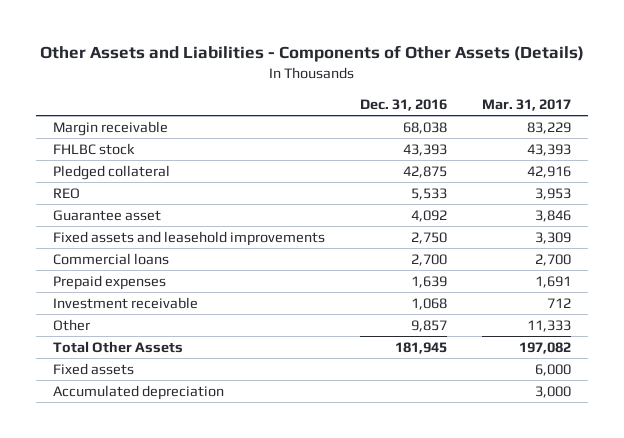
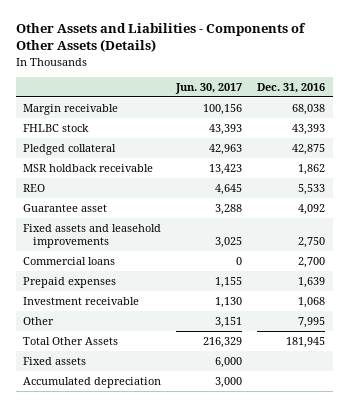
[481,98,571,111] Mar. 31, 2017 -> none
none -> [175,82,243,94] Jun. 30, 2017
none -> [23,163,154,172] MSR holdback receivable
[410,319,447,332] 9,857 -> [298,316,326,328] 7,995

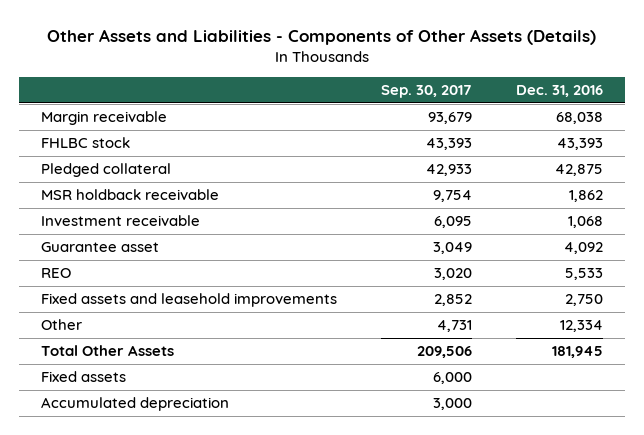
[175,82,243,94] Jun. 30, 2017 -> none
none -> [380,85,472,99] Sep. 30, 2017
[23,296,140,305] Investment receivable -> [40,215,200,227] Investment receivable
[23,183,46,192] REO -> [40,268,71,279] REO
[23,256,116,265] Commercial loans -> none
[23,276,117,288] Prepaid expenses -> none
[298,316,326,328] 7,995 -> [560,320,604,333] 12,334

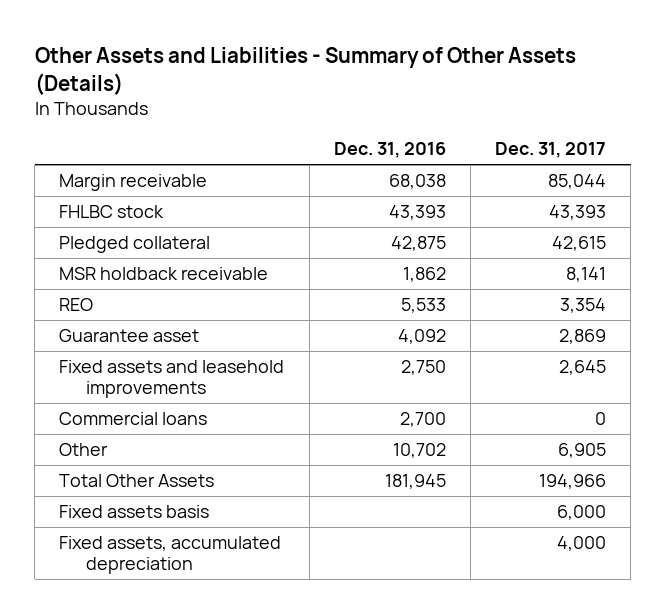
[46,28,596,45] Other Assets and Liabilities - Components of Other Assets (Details) -> [34,46,576,95] Other Assets and Liabilities - Summary of Other Assets (Details)
[380,85,472,99] Sep. 30, 2017 -> none
none -> [495,142,607,159] Dec. 31, 2017
[40,215,200,227] Investment receivable -> none
[40,242,159,253] Guarantee asset -> [59,329,200,343] Guarantee asset
none -> [59,412,208,426] Commercial loans
[560,320,604,333] 12,334 -> [392,443,446,459] 10,702
[40,371,126,383] Fixed assets -> [59,505,210,519] Fixed assets basis
[40,397,229,412] Accumulated depreciation -> [59,536,282,575] Fixed assets, accumulated depreciation

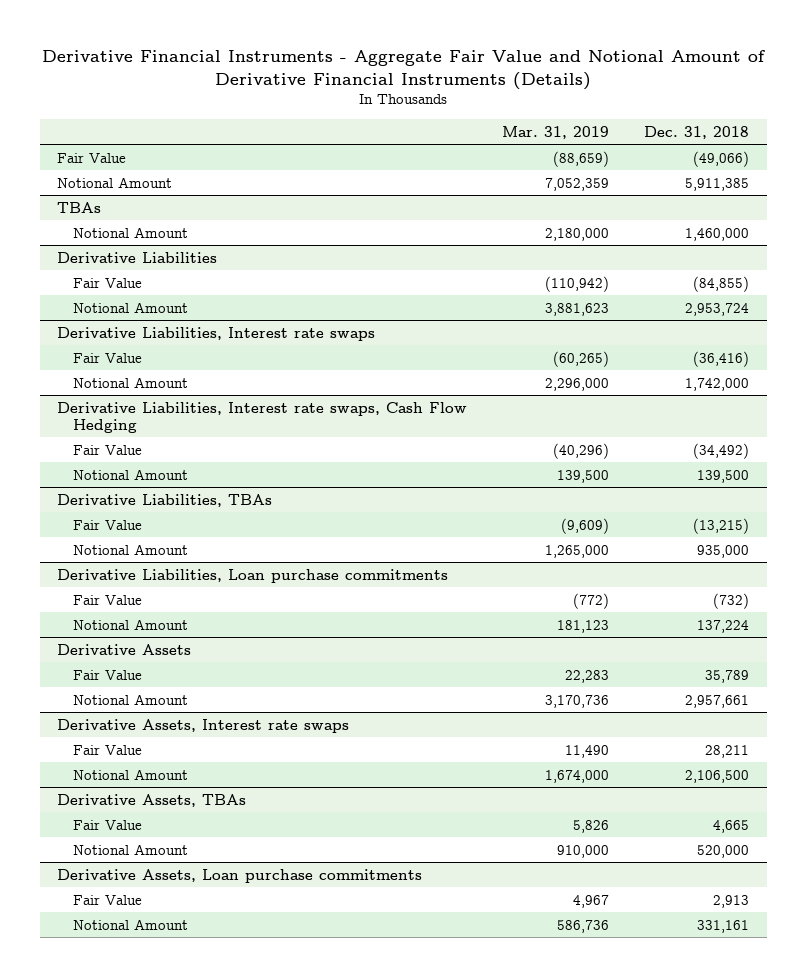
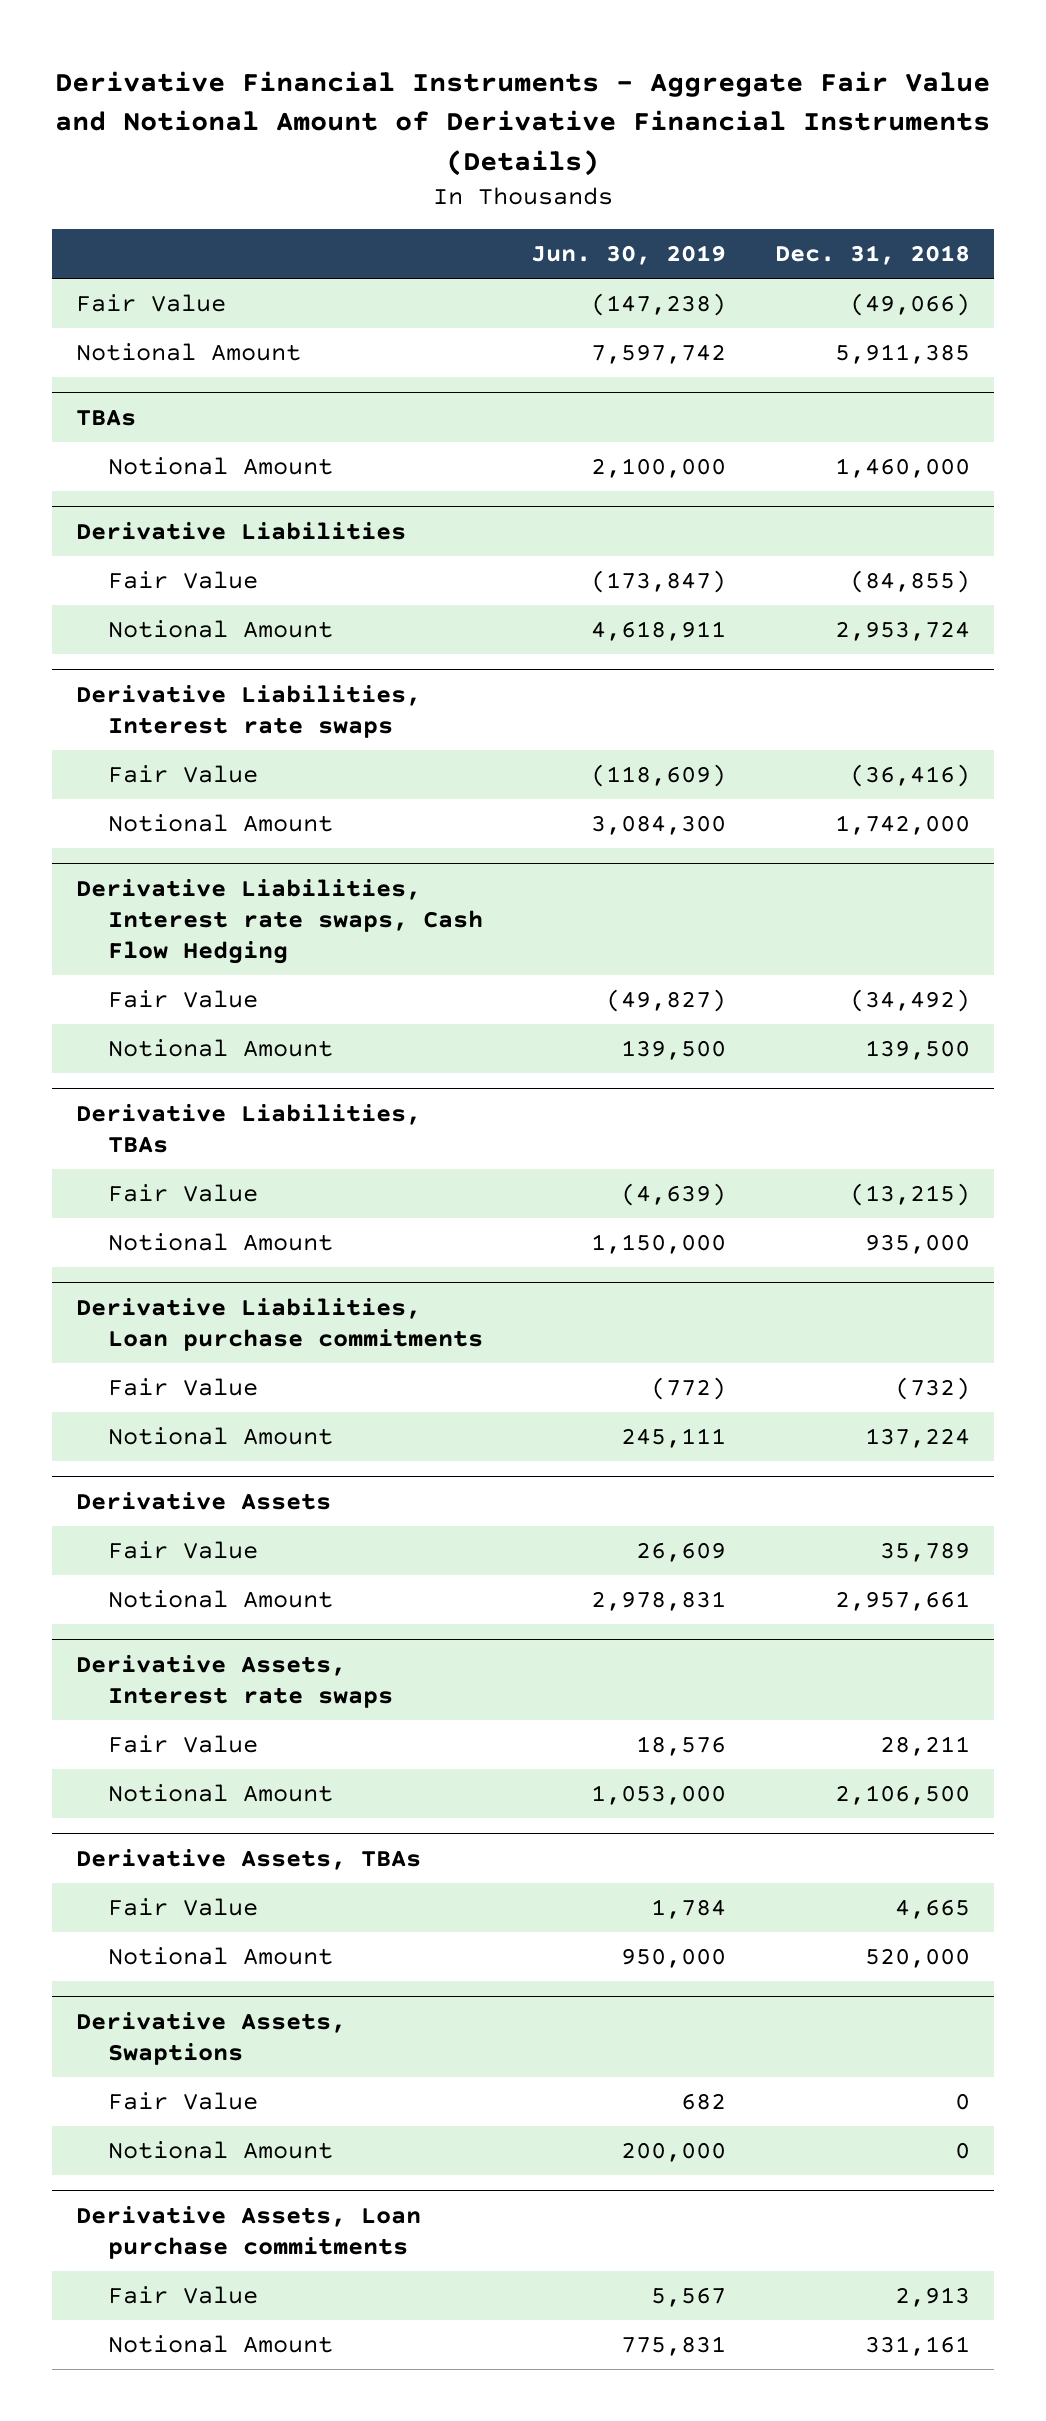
[502,125,610,139] Mar. 31, 2019 -> none
none -> [531,245,727,266] Jun. 30, 2019
none -> [76,2011,347,2065] Derivative Assets, Swaptions
none -> [107,2092,258,2111] Fair Value
none -> [107,2141,333,2160] Notional Amount

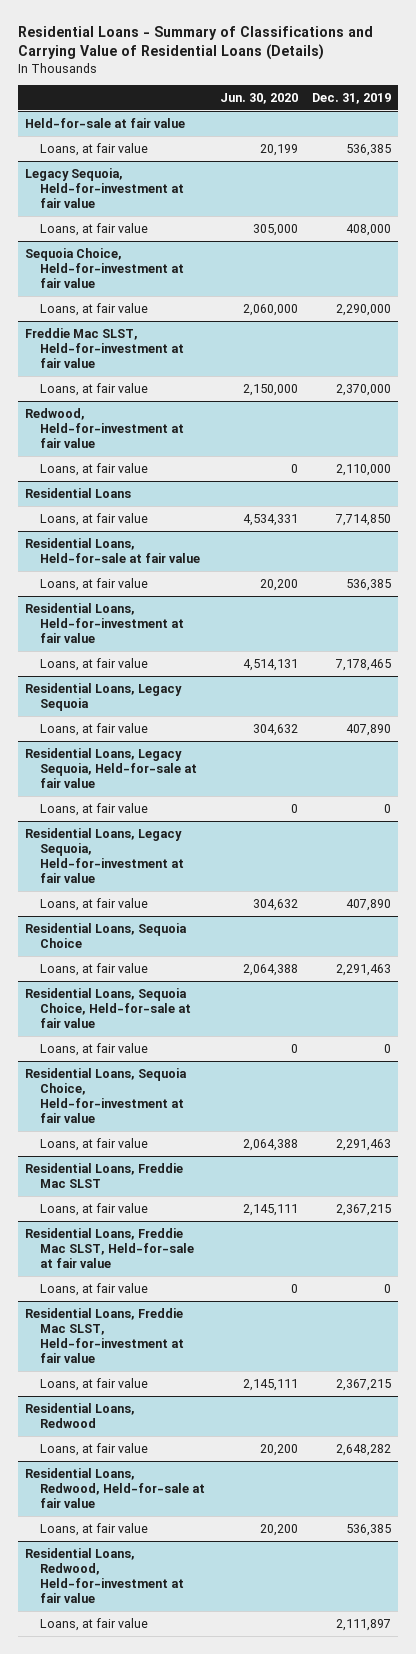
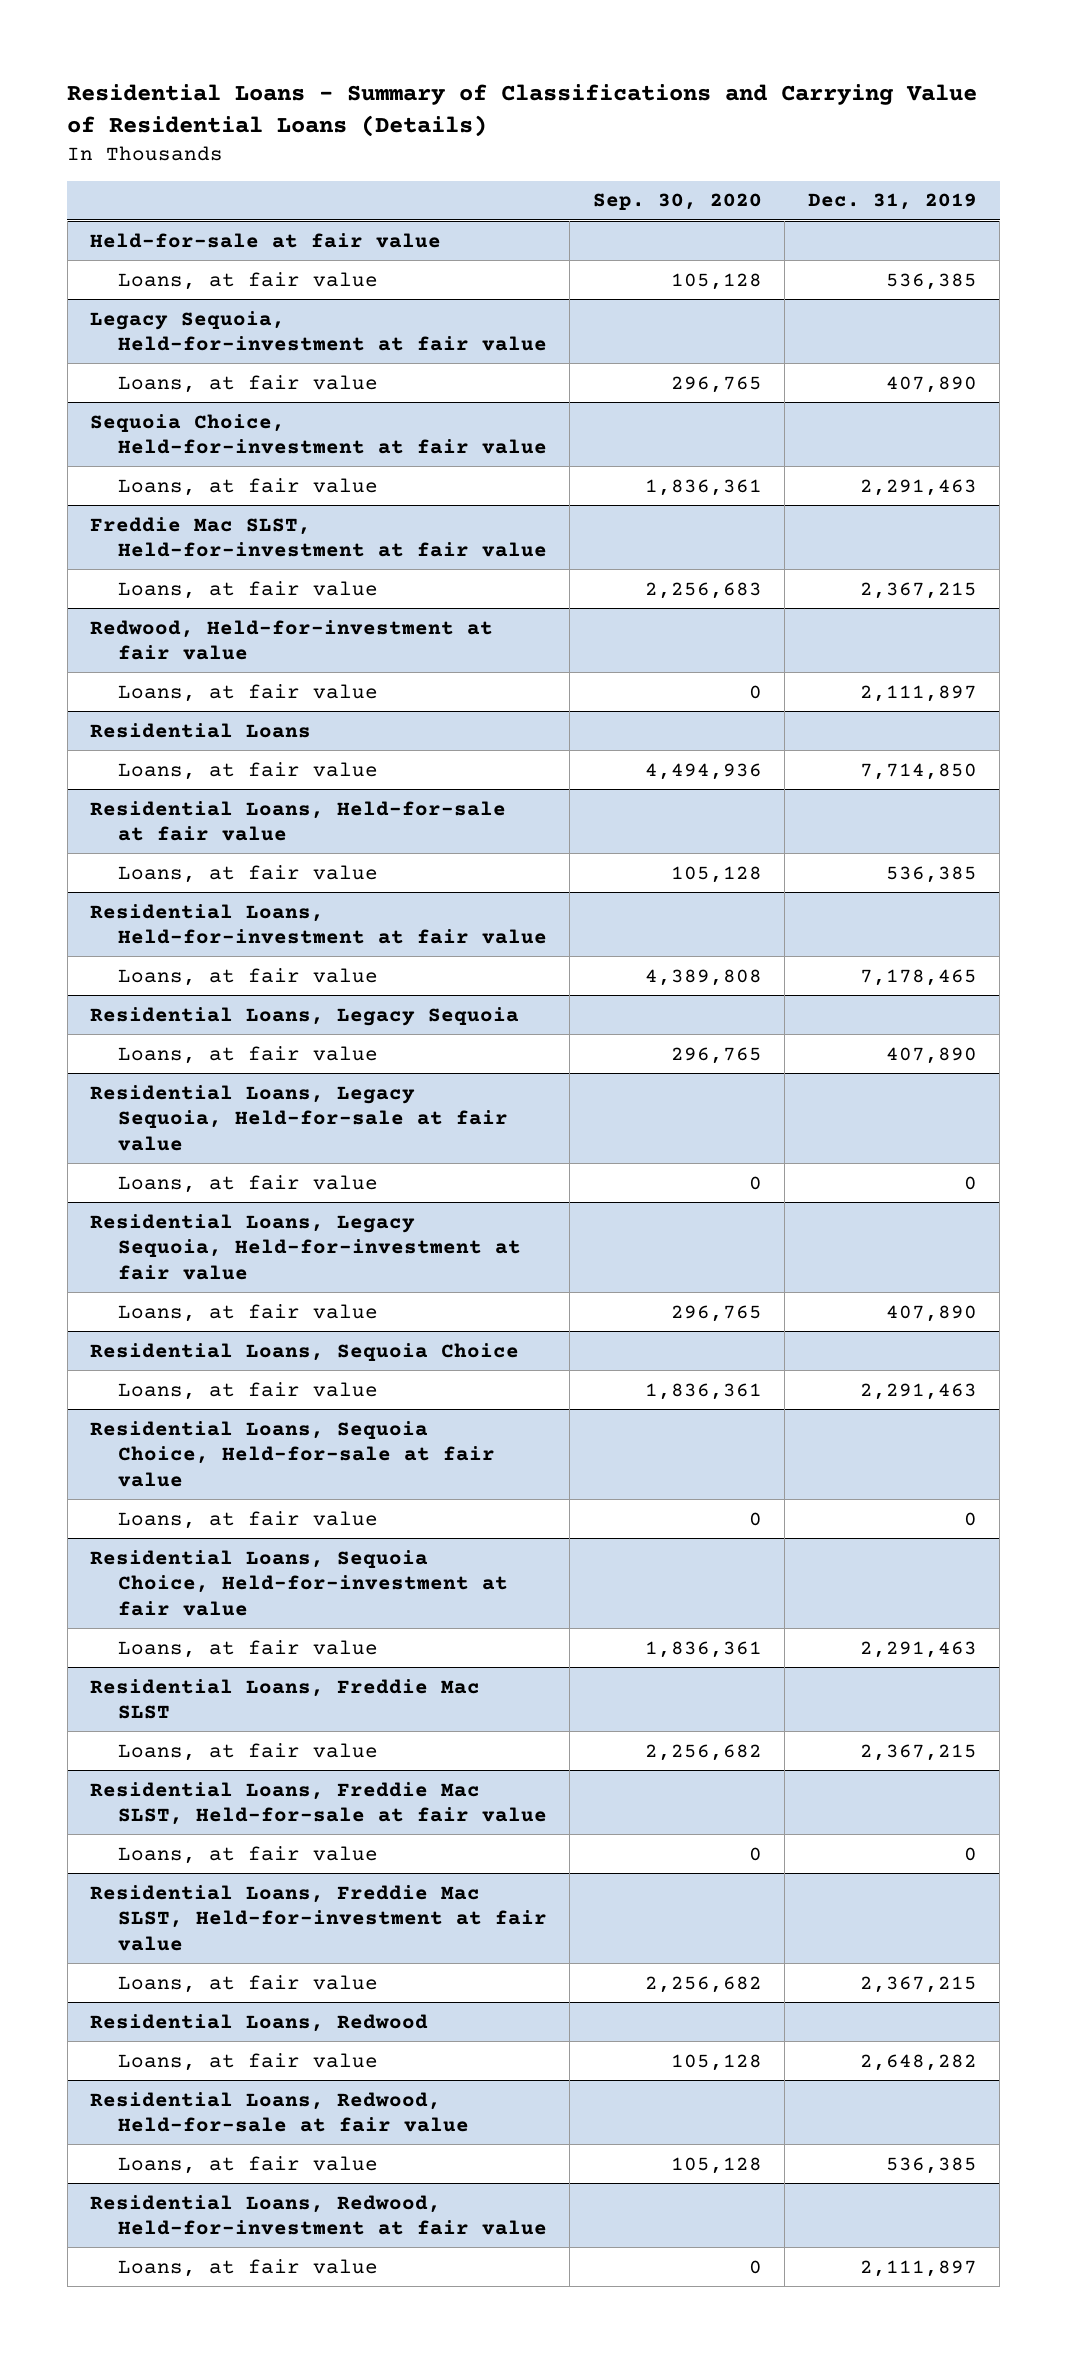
[219,92,298,104] Jun. 30, 2020 -> none
none -> [592,193,762,211] Sep. 30, 2020
[346,223,392,236] 408,000 -> [885,375,977,393] 407,890
[336,303,392,316] 2,290,000 -> [859,478,977,496] 2,291,463
[336,383,392,396] 2,370,000 -> [859,581,977,599] 2,367,215
[336,463,392,476] 2,110,000 -> [859,684,977,702] 2,111,897

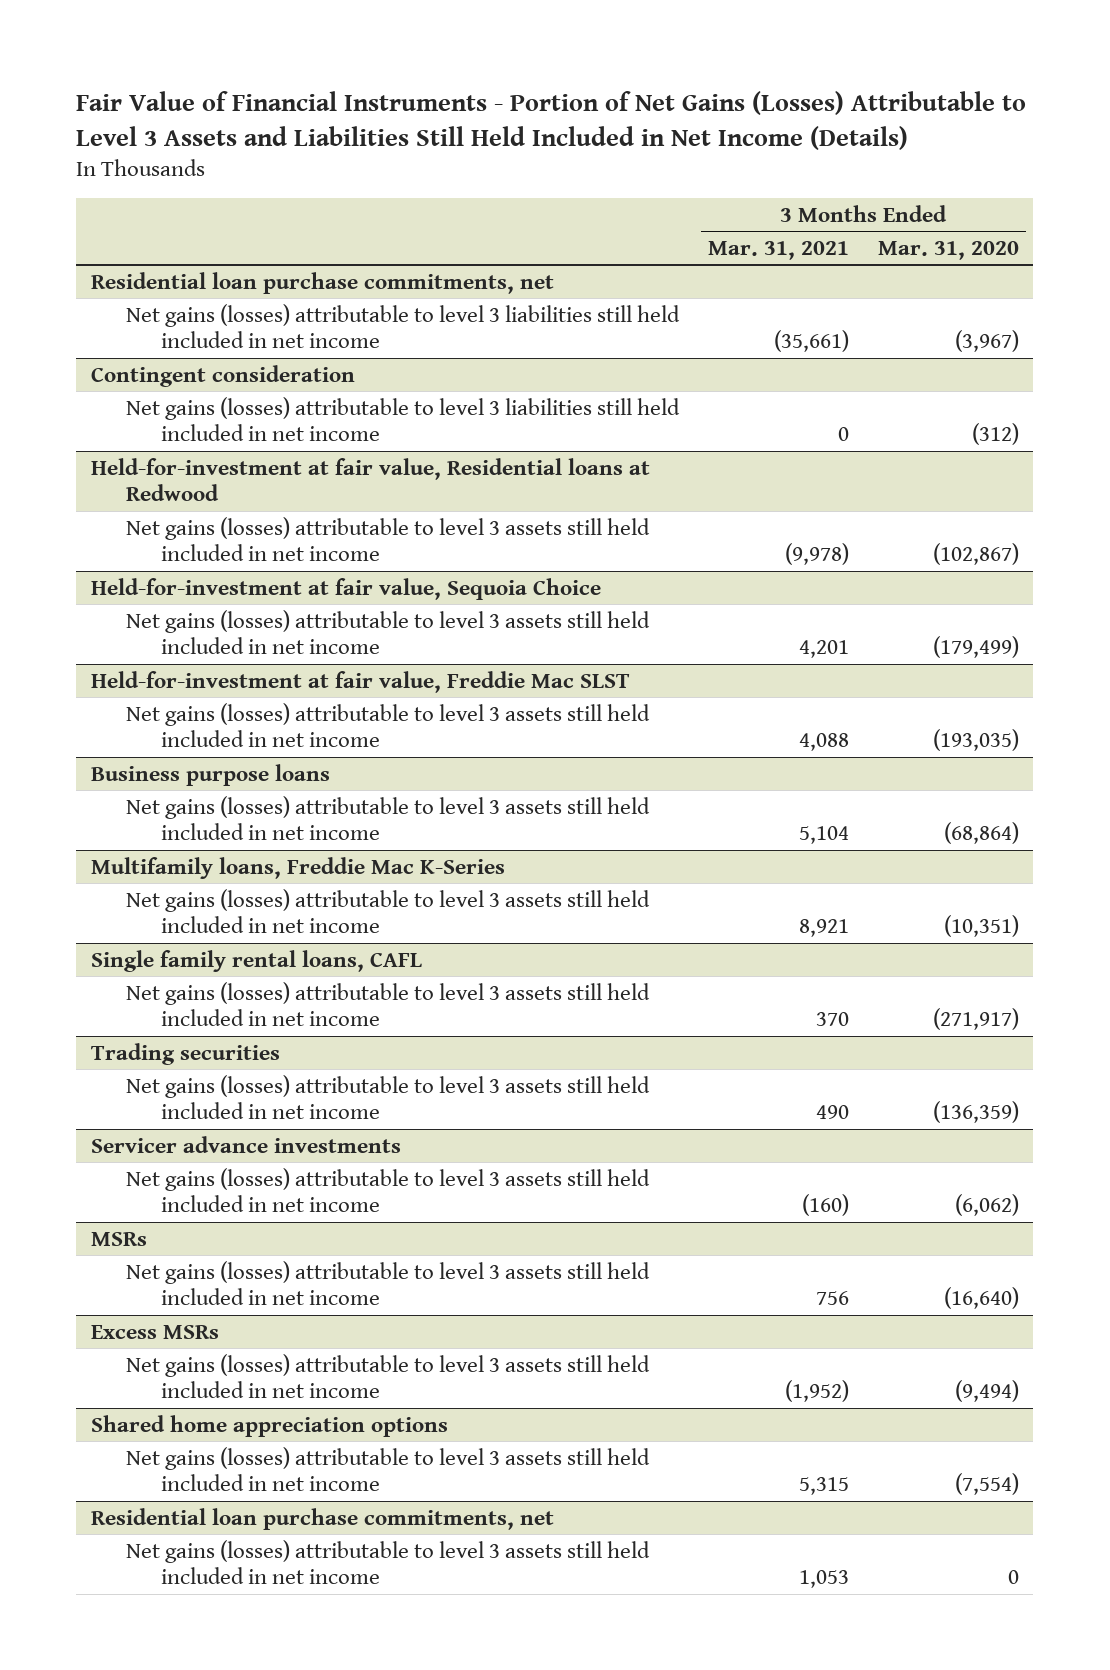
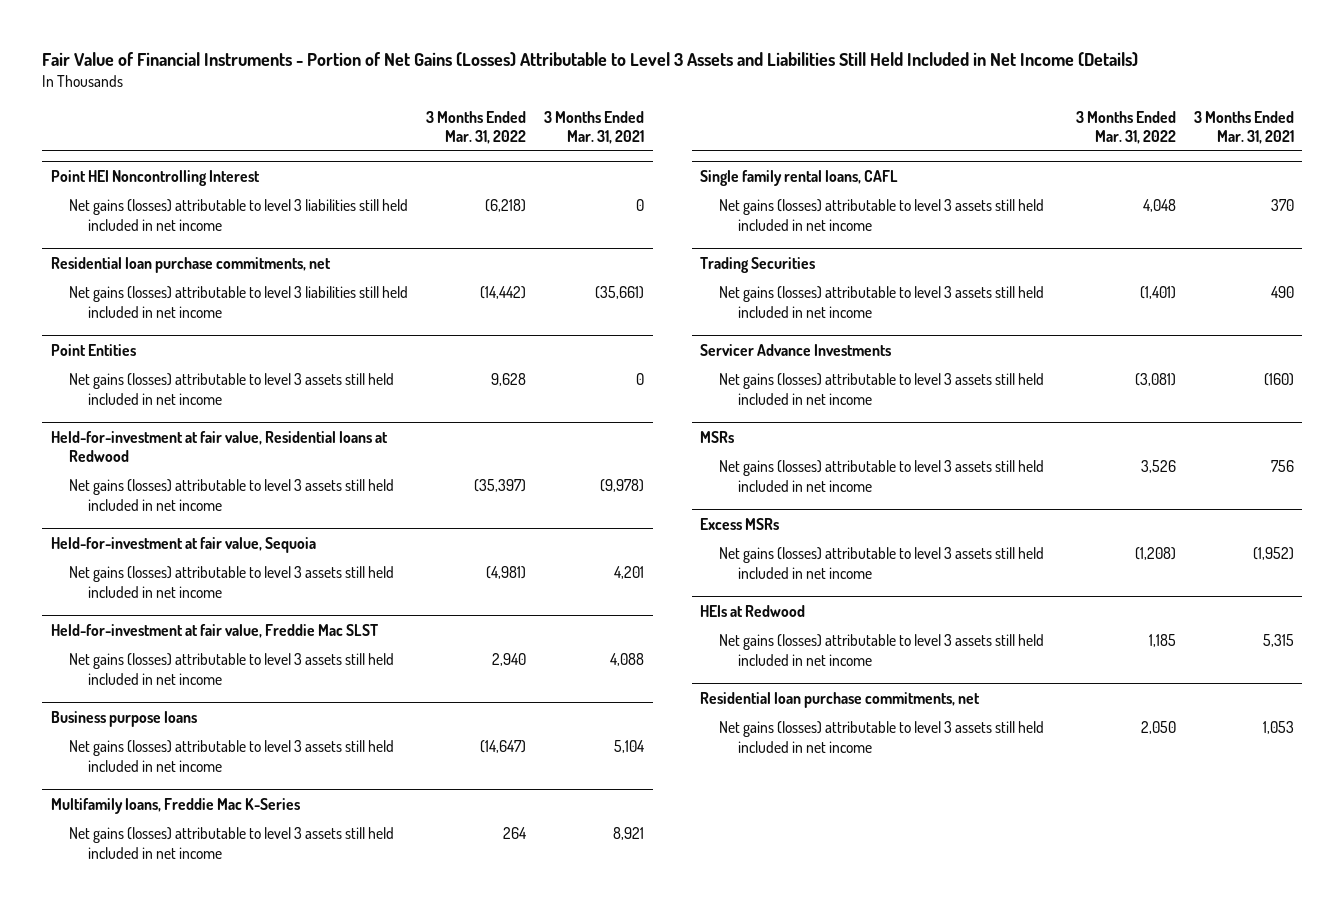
[877,240,1019,260] Mar. 31, 2020 -> none
none -> [426,110,527,145] 3 Months Ended Mar. 31, 2022
none -> [50,169,260,186] Point HEI Noncontrolling Interest
none -> [69,199,409,231] Net gains (losses) attributable to level 3 liabilities still held included in net income
[90,364,355,387] Contingent consideration -> none
none -> [50,343,136,356] Point Entities
[125,396,680,442] Net gains (losses) attributable to level 3 liabilities still held included in net income -> [69,373,395,405] Net gains (losses) attributable to level 3 assets still held included in net income
[90,577,601,600] Held-for-investment at fair value, Sequoia Choice -> [50,536,316,553] Held-for-investment at fair value, Sequoia
[90,1042,280,1065] Trading securities -> [700,256,816,273] Trading Securities
[90,1135,401,1153] Servicer advance investments -> [700,343,892,356] Servicer Advance Investments
[90,1414,448,1437] Shared home appreciation options -> none
none -> [700,604,806,617] HEIs at Redwood

